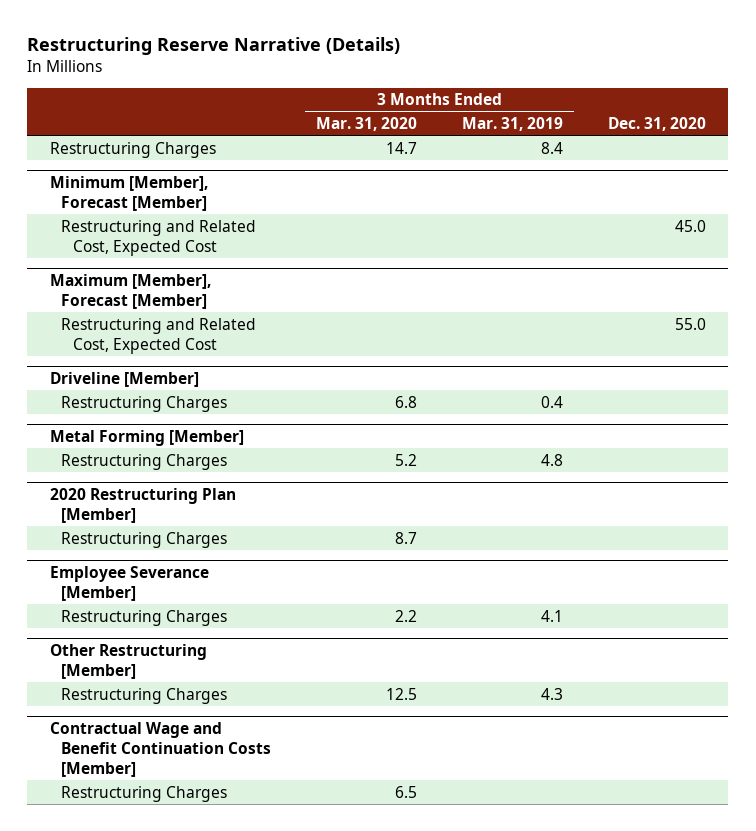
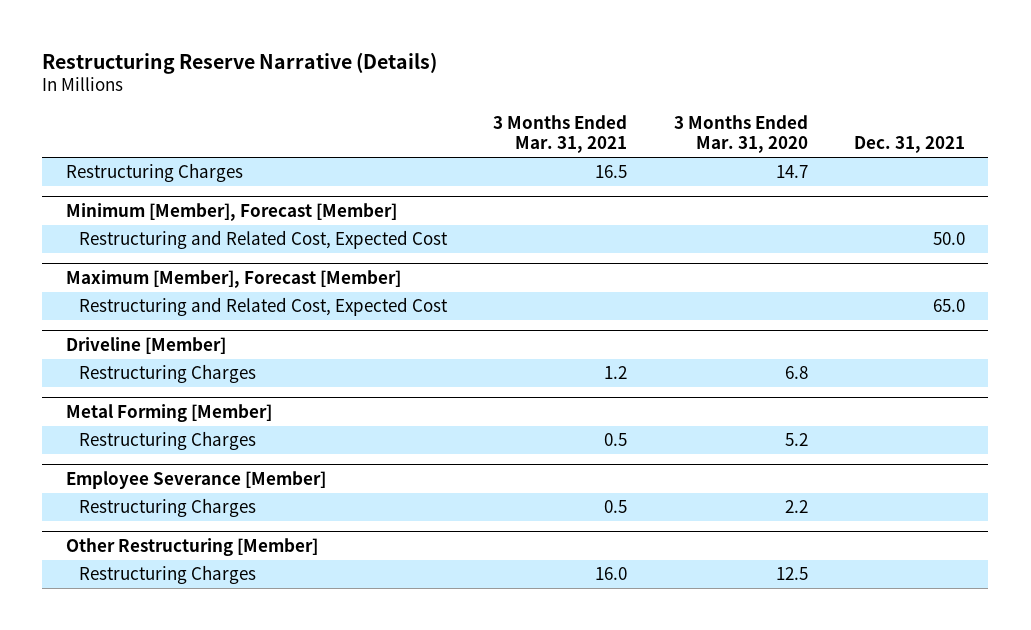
[462,117,564,132] Mar. 31, 2019 -> none
[607,117,706,132] Dec. 31, 2020 -> none
none -> [493,114,628,154] 3 Months Ended Mar. 31, 2021
none -> [854,136,966,154] Dec. 31, 2021
[49,487,236,523] 2020 Restructuring Plan [Member] -> none
[61,531,228,548] Restructuring Charges -> none
[49,721,272,777] Contractual Wage and Benefit Continuation Costs [Member] -> none
[61,785,228,802] Restructuring Charges -> none

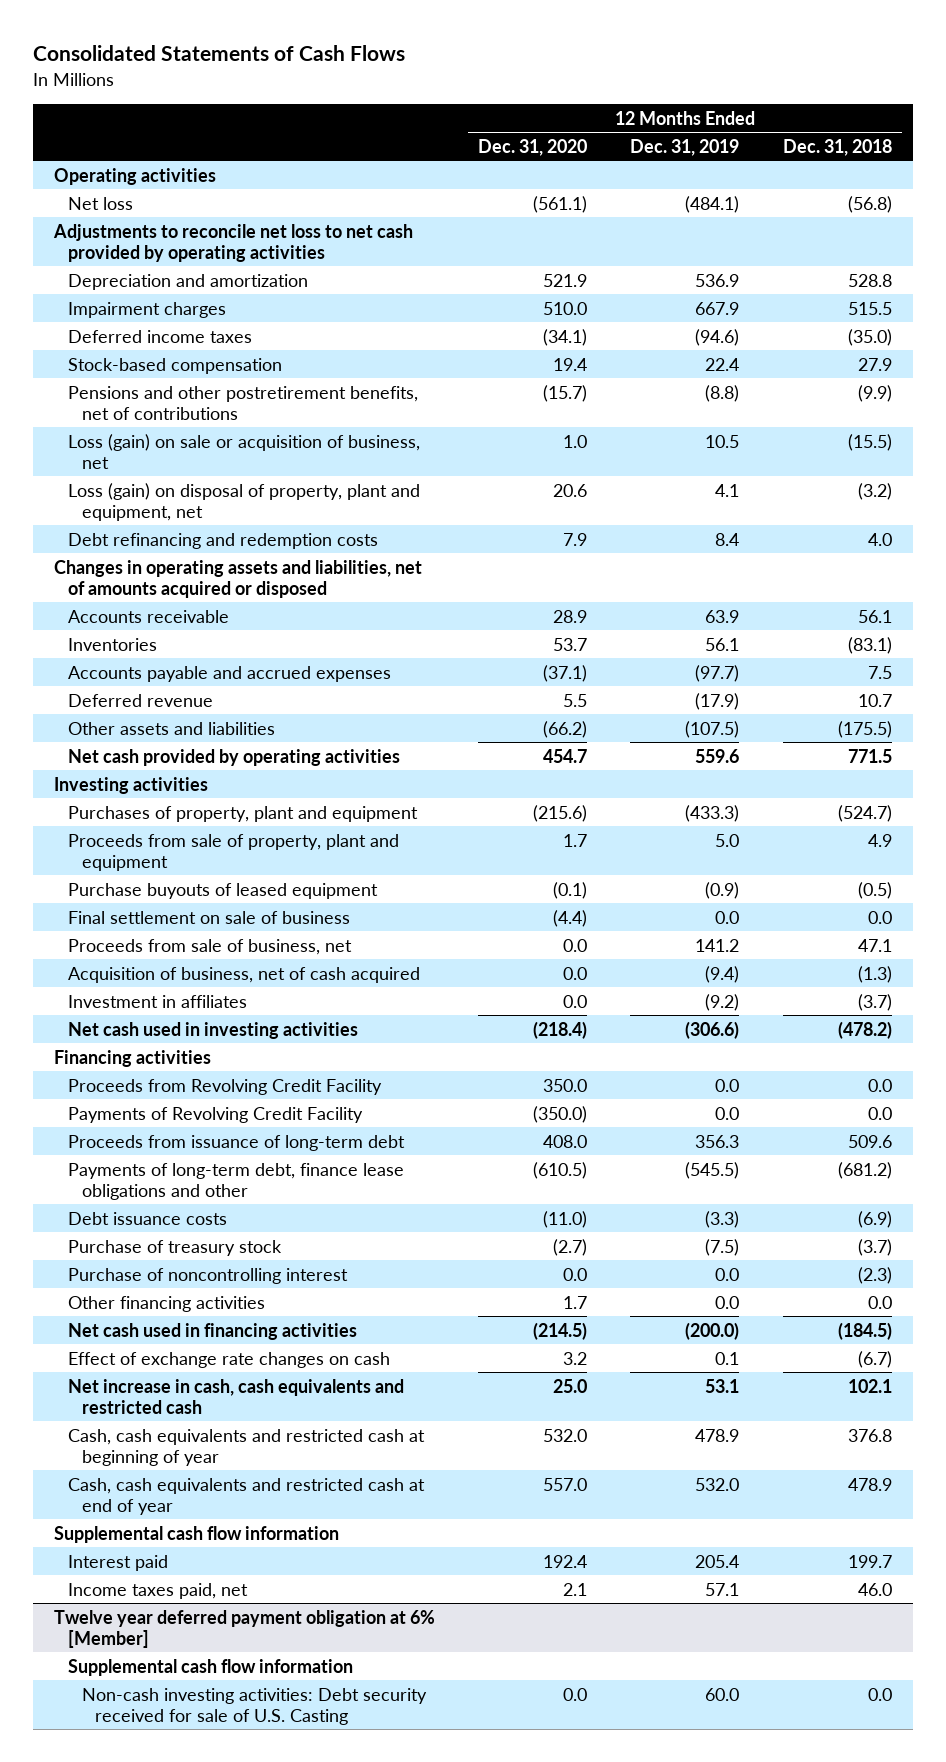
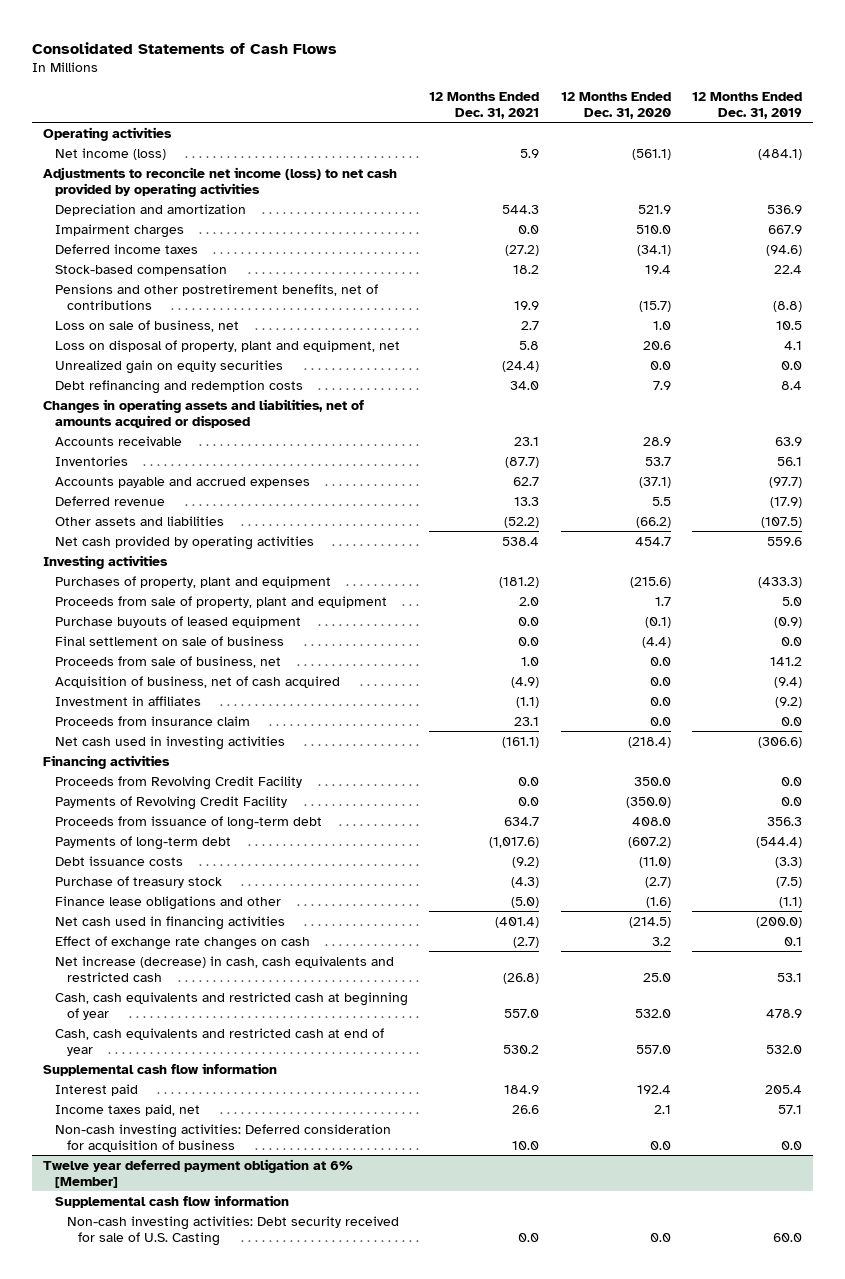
[782,138,892,156] Dec. 31, 2018 -> none
none -> [429,91,540,119] 12 Months Ended Dec. 31, 2021
[67,196,133,210] Net loss -> [54,147,166,160] Net income (loss)
[53,223,414,262] Adjustments to reconcile net loss to net cash provided by operating activities -> [43,166,398,197] Adjustments to reconcile net income (loss) to net cash provided by operating activities
[67,433,420,469] Loss (gain) on sale or acquisition of business, net -> [54,319,239,332] Loss on sale of business, net
[67,482,420,521] Loss (gain) on disposal of property, plant and equipment, net -> [54,339,400,352] Loss on disposal of property, plant and equipment, net
none -> [54,359,283,374] Unrealized gain on equity securities
none -> [54,715,250,726] Proceeds from insurance claim
[67,1162,404,1200] Payments of long-term debt, finance lease obligations and other -> [54,835,231,850] Payments of long-term debt
[533,1161,588,1179] (610.5) -> [627,836,671,848] (607.2)
[685,1161,740,1179] (545.5) -> [756,836,803,848] (544.4)
[67,1267,348,1284] Purchase of noncontrolling interest -> none
[67,1295,265,1312] Other financing activities -> none
none -> [54,895,281,910] Finance lease obligations and other
[67,1378,404,1414] Net increase in cash, cash equivalents and restricted cash -> [54,955,394,982] Net increase (decrease) in cash, cash equivalents and restricted cash
none -> [54,1123,391,1152] Non-cash investing activities: Deferred consideration for acquisition of business

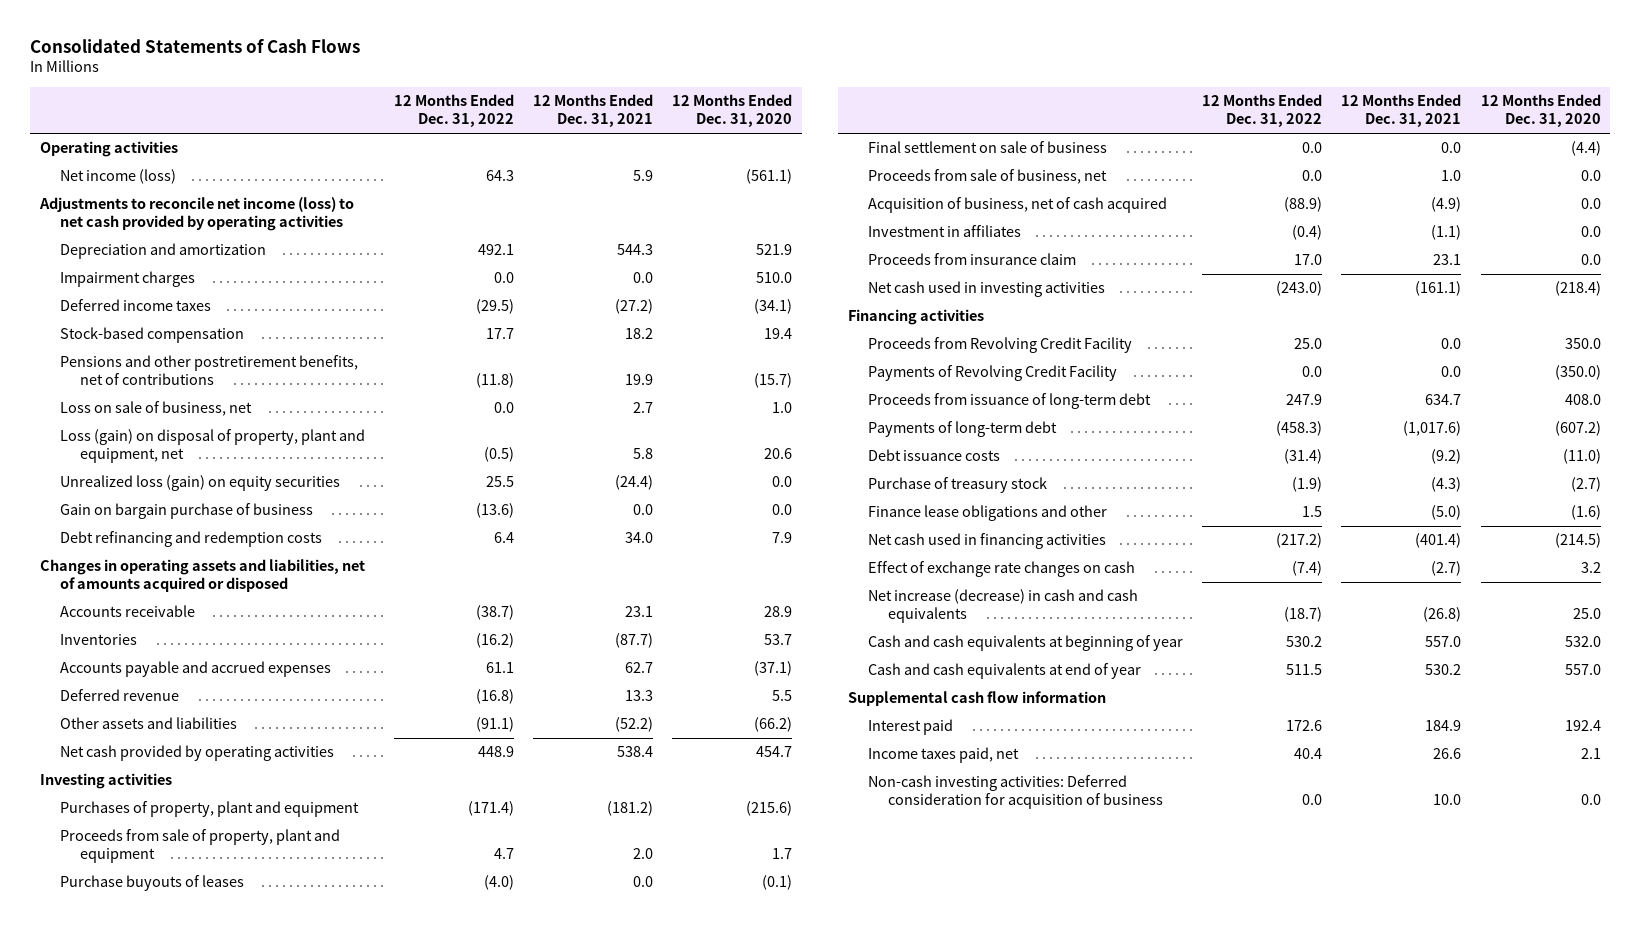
[692,91,803,119] 12 Months Ended Dec. 31, 2019 -> none
none -> [394,94,515,128] 12 Months Ended Dec. 31, 2022
[54,339,400,352] Loss on disposal of property, plant and equipment, net -> [59,429,365,464] Loss (gain) on disposal of property, plant and equipment, net
[54,359,283,374] Unrealized gain on equity securities -> [59,475,340,492] Unrealized loss (gain) on equity securities
none -> [59,503,313,520] Gain on bargain purchase of business
[54,615,301,628] Purchase buyouts of leased equipment -> [59,875,244,892] Purchase buyouts of leases
[54,955,394,982] Net increase (decrease) in cash, cash equivalents and restricted cash -> [868,589,1139,624] Net increase (decrease) in cash and cash equivalents
[54,991,408,1020] Cash, cash equivalents and restricted cash at beginning of year -> [868,635,1184,652] Cash and cash equivalents at beginning of year
[54,1027,384,1056] Cash, cash equivalents and restricted cash at end of year -> [868,663,1142,680] Cash and cash equivalents at end of year
[43,1158,354,1188] Twelve year deferred payment obligation at 6% [Member] -> none
[54,1194,289,1208] Supplemental cash flow information -> none
[66,1215,399,1246] Non-cash investing activities: Debt security received for sale of U.S. Casting -> none

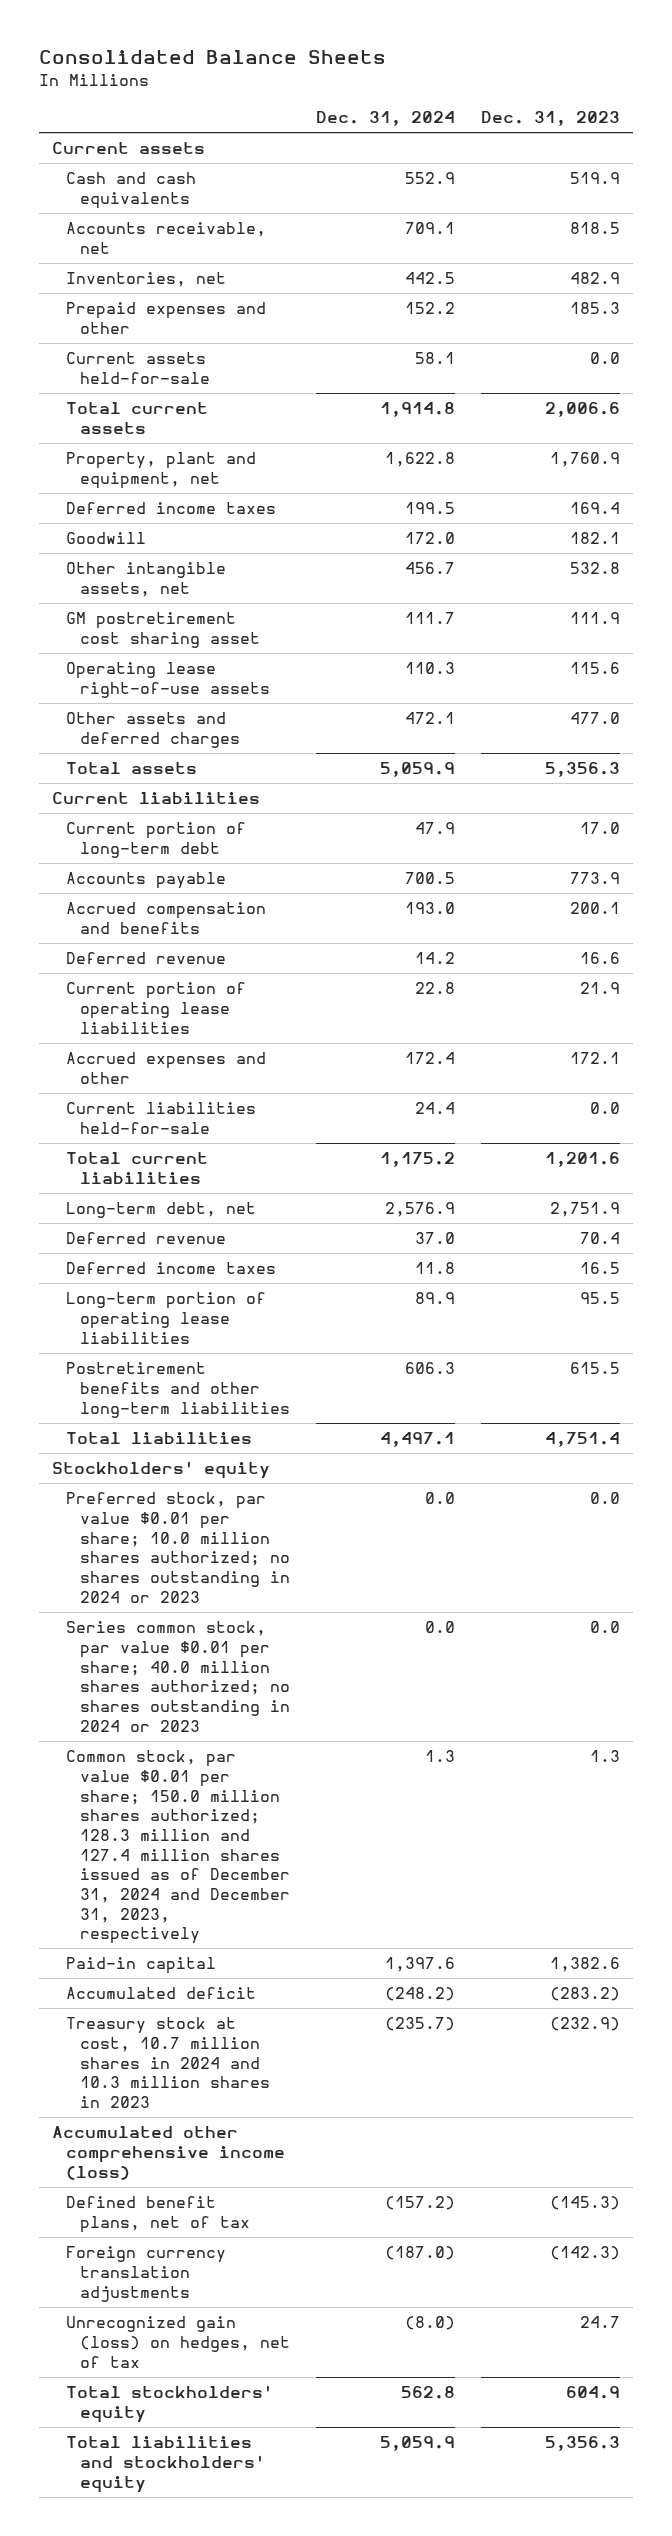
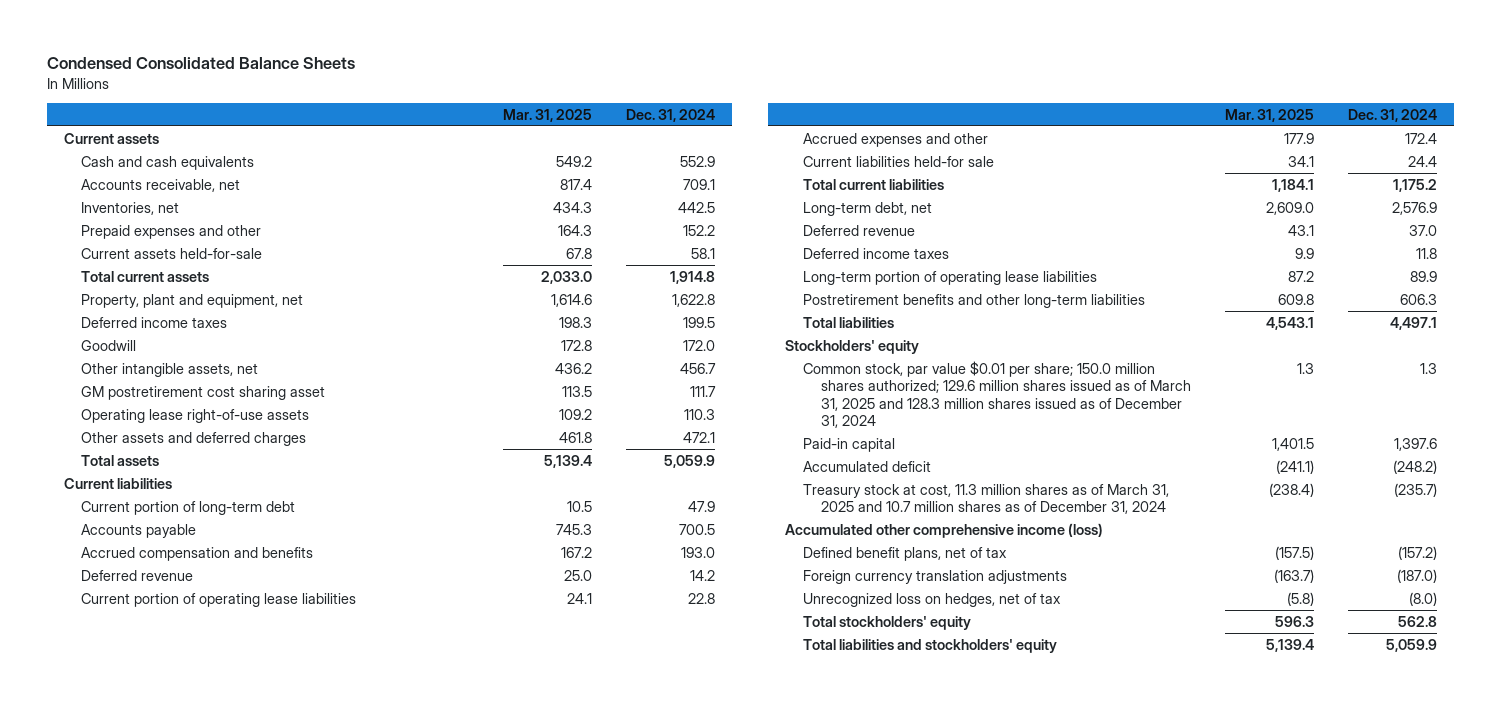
[38,49,386,64] Consolidated Balance Sheets -> [46,57,355,70] Condensed Consolidated Balance Sheets
[481,111,621,127] Dec. 31, 2023 -> none
none -> [503,108,593,122] Mar. 31, 2025
[65,1102,256,1134] Current liabilities held-for-sale -> [802,155,994,167] Current liabilities held-for sale
[65,1492,291,1603] Preferred stock, par value $0.01 per share; 10.0 million shares authorized; no shares outstanding in 2024 or 2023 -> none
[65,1621,291,1732] Series common stock, par value $0.01 per share; 40.0 million shares authorized; no shares outstanding in 2024 or 2023 -> none
[65,1750,291,1945] Common stock, par value $0.01 per share; 150.0 million shares authorized; 128.3 million and 127.4 million shares issued as of December 31, 2024 and December 31, 2023, respectively -> [802,360,1191,429] Common stock, par value $0.01 per share; 150.0 million shares authorized; 129.6 million shares issued as of March 31, 2025 and 128.3 million shares issued as of December 31, 2024
[65,2017,271,2108] Treasury stock at cost, 10.7 million shares in 2024 and 10.3 million shares in 2023 -> [802,483,1169,515] Treasury stock at cost, 11.3 million shares as of March 31, 2025 and 10.7 million shares as of December 31, 2024
[65,2316,291,2368] Unrecognized gain (loss) on hedges, net of tax -> [802,592,1061,607] Unrecognized loss on hedges, net of tax

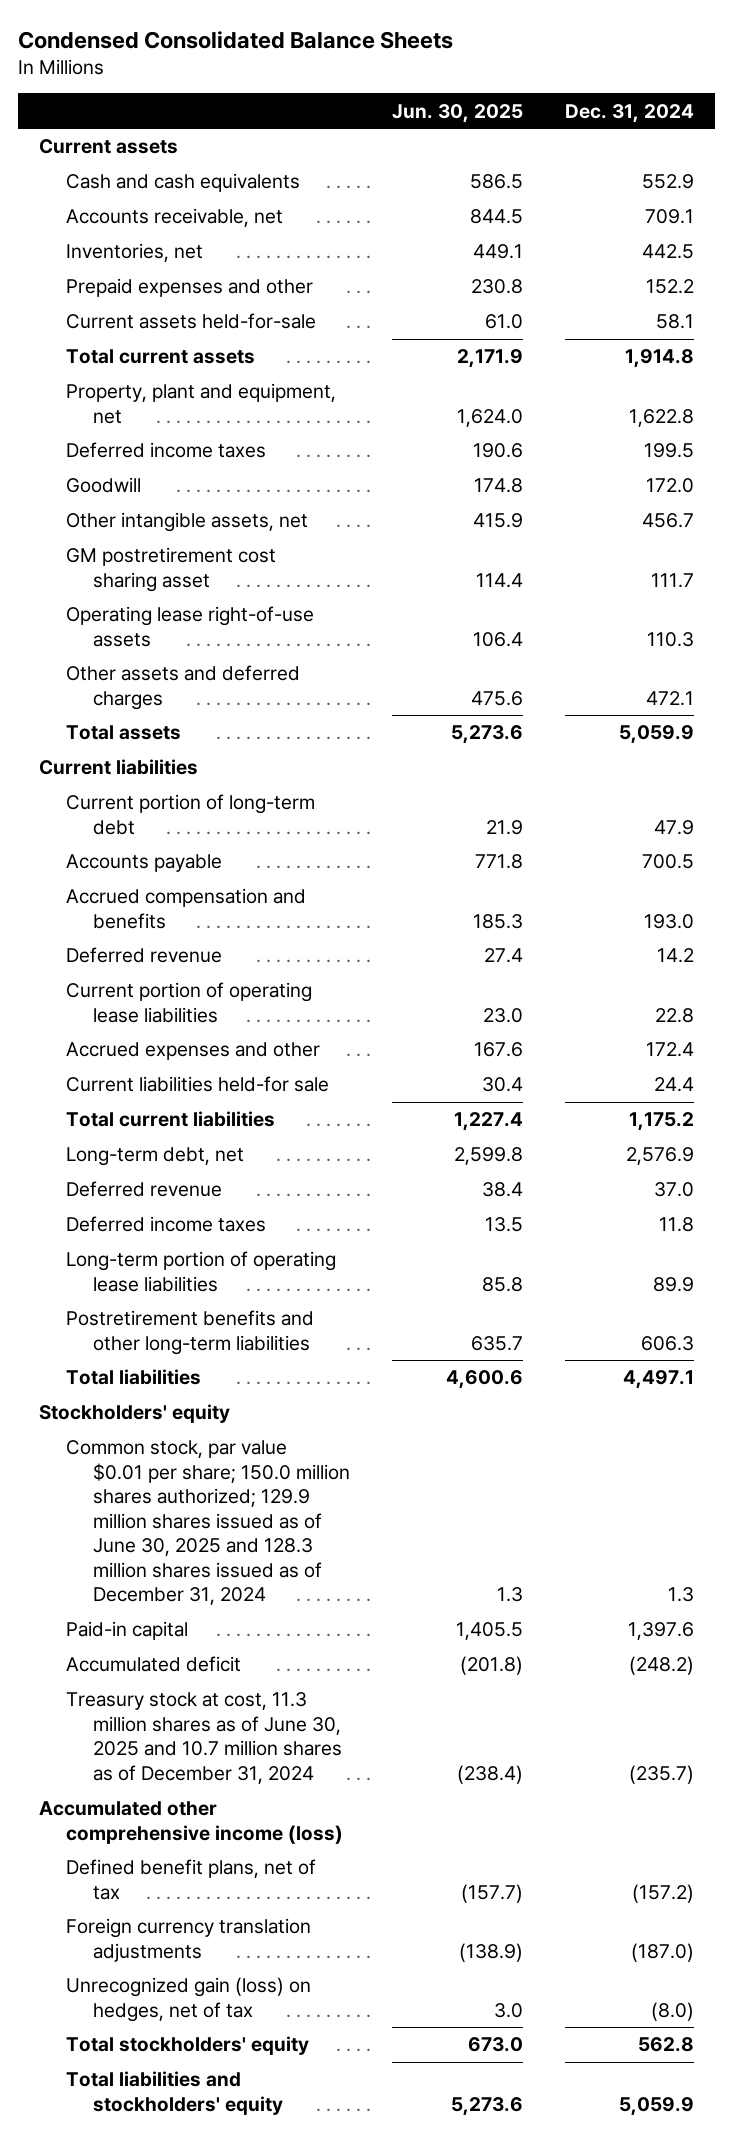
[503,108,593,122] Mar. 31, 2025 -> none
none -> [392,103,524,123] Jun. 30, 2025
[802,360,1191,429] Common stock, par value $0.01 per share; 150.0 million shares authorized; 129.6 million shares issued as of March 31, 2025 and 128.3 million shares issued as of December 31, 2024 -> [65,1440,351,1606] Common stock, par value $0.01 per share; 150.0 million shares authorized; 129.9 million shares issued as of June 30, 2025 and 128.3 million shares issued as of December 31, 2024
[802,483,1169,515] Treasury stock at cost, 11.3 million shares as of March 31, 2025 and 10.7 million shares as of December 31, 2024 -> [65,1692,343,1784] Treasury stock at cost, 11.3 million shares as of June 30, 2025 and 10.7 million shares as of December 31, 2024
[802,592,1061,607] Unrecognized loss on hedges, net of tax -> [65,1977,311,2022] Unrecognized gain (loss) on hedges, net of tax

